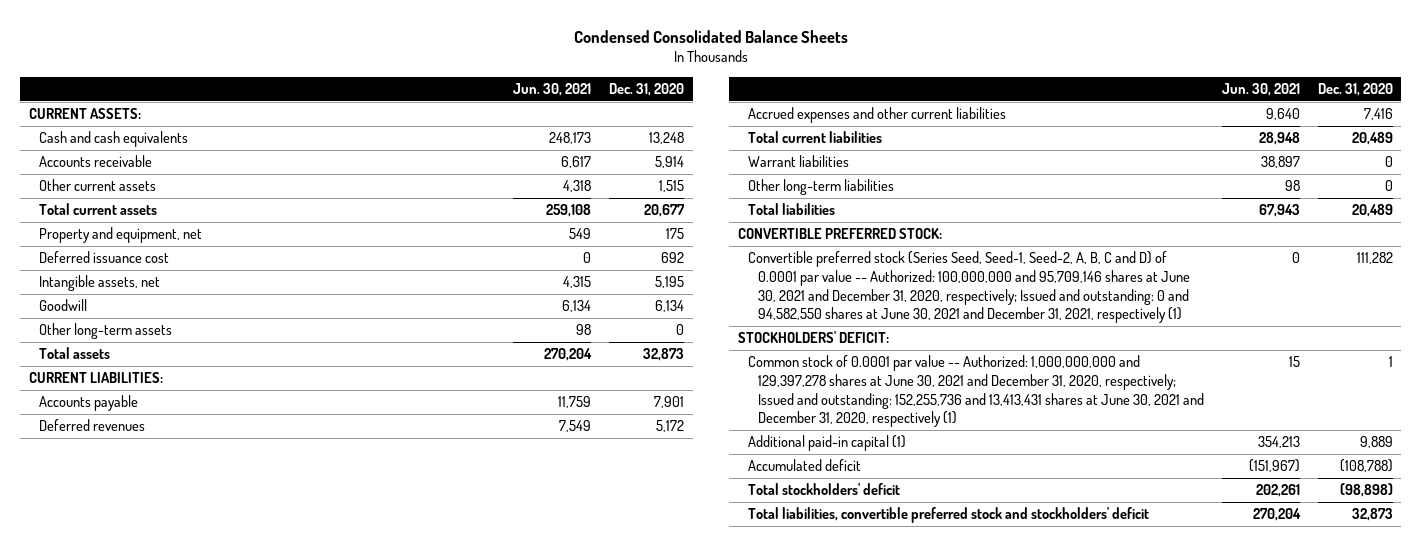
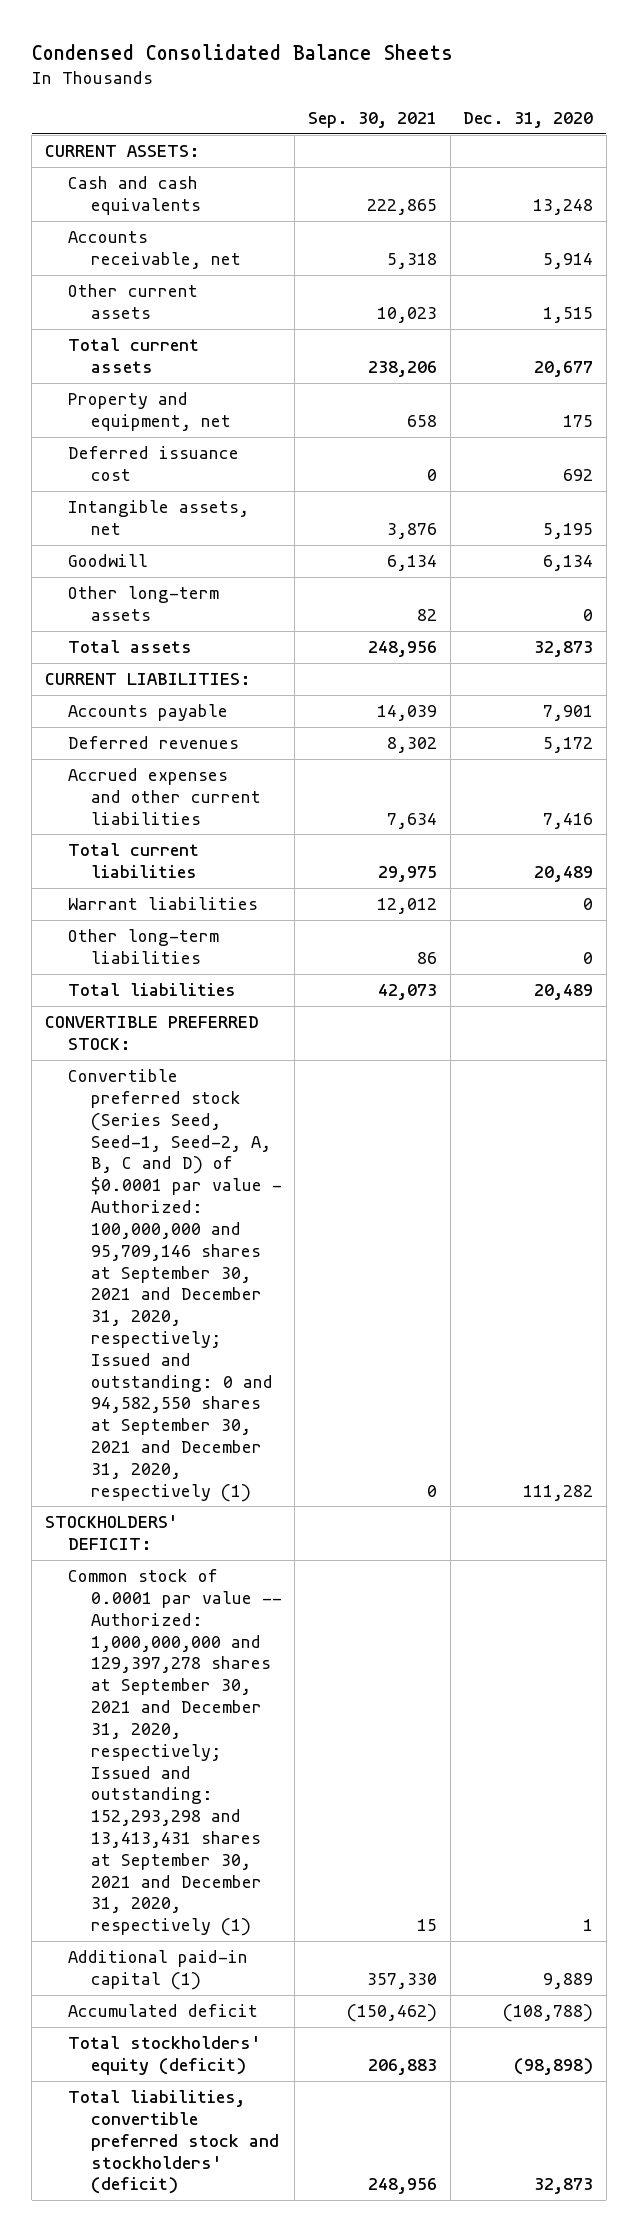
[513,83,592,97] Jun. 30, 2021 -> none
none -> [307,112,437,129] Sep. 30, 2021
[39,155,153,168] Accounts receivable -> [67,231,241,269] Accounts receivable, net
[747,251,1191,324] Convertible preferred stock (Series Seed, Seed-1, Seed-2, A, B, C and D) of 0.0001 par value -- Authorized: 100,000,000 and 95,709,146 shares at June 30, 2021 and December 31, 2020, respectively; Issued and outstanding: 0 and 94,582,550 shares at June 30, 2021 and December 31, 2021, respectively (1) -> [67,1069,282,1502] Convertible preferred stock (Series Seed, Seed-1, Seed-2, A, B, C and D) of $0.0001 par value - Authorized: 100,000,000 and 95,709,146 shares at September 30, 2021 and December 31, 2020, respectively; Issued and outstanding: 0 and 94,582,550 shares at September 30, 2021 and December 31, 2020, respectively (1)
[747,355,1205,428] Common stock of 0.0001 par value -- Authorized: 1,000,000,000 and 129,397,278 shares at June 30, 2021 and December 31, 2020, respectively; Issued and outstanding: 152,255,736 and 13,413,431 shares at June 30, 2021 and December 31, 2020, respectively (1) -> [67,1569,282,1937] Common stock of 0.0001 par value -- Authorized: 1,000,000,000 and 129,397,278 shares at September 30, 2021 and December 31, 2020, respectively; Issued and outstanding: 152,293,298 and 13,413,431 shares at September 30, 2021 and December 31, 2020, respectively (1)
[747,483,900,496] Total stockholders' deficit -> [67,2036,261,2075] Total stockholders' equity (deficit)
[747,507,1149,524] Total liabilities, convertible preferred stock and stockholders' deficit -> [67,2090,279,2195] Total liabilities, convertible preferred stock and stockholders' (deficit)

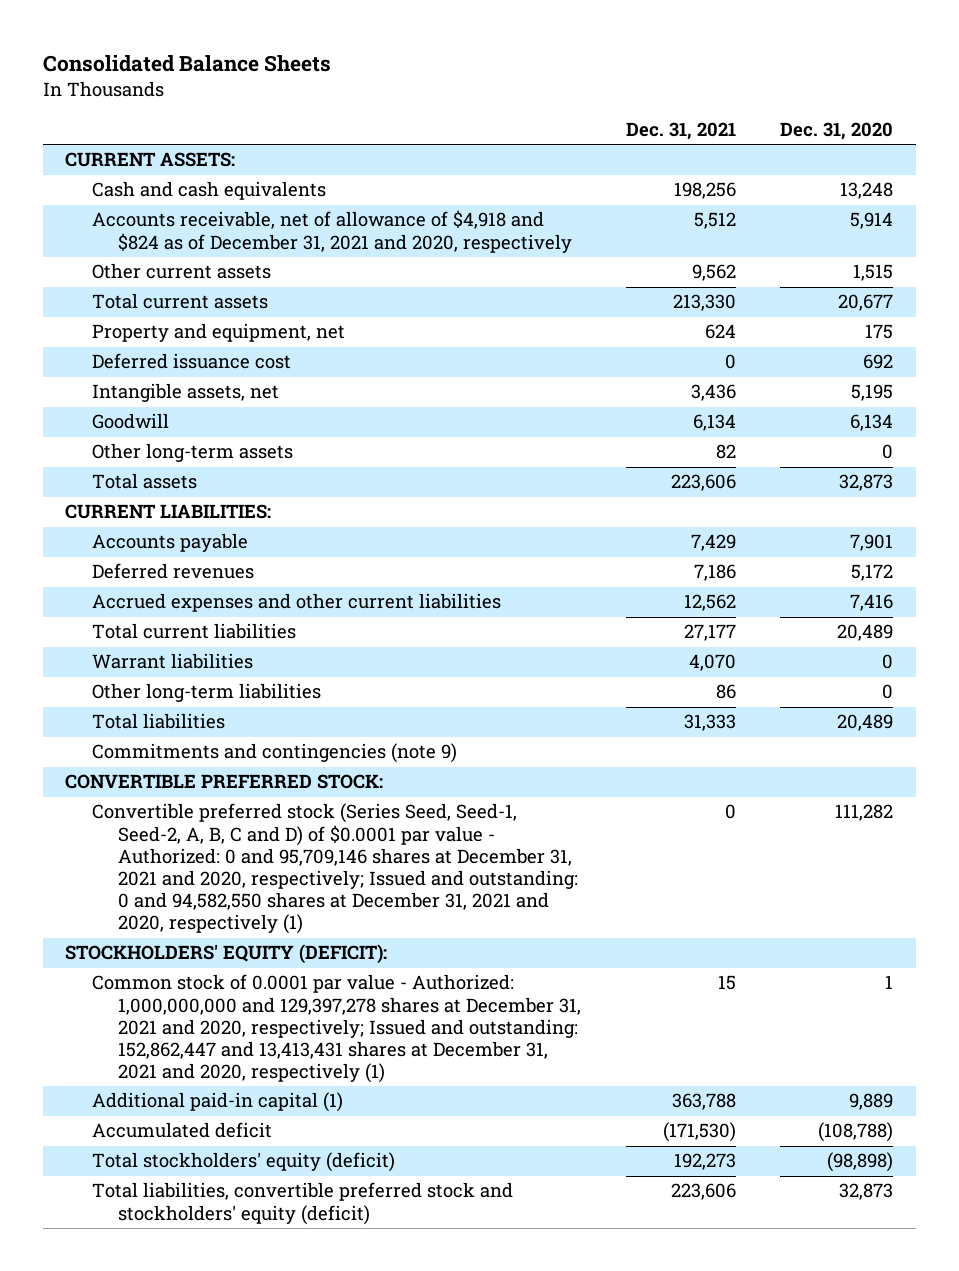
[31,43,453,60] Condensed Consolidated Balance Sheets -> [42,55,331,73] Consolidated Balance Sheets
[307,112,437,129] Sep. 30, 2021 -> none
none -> [625,121,736,140] Dec. 31, 2021
[67,231,241,269] Accounts receivable, net -> [91,210,573,253] Accounts receivable, net of allowance of $4,918 and $824 as of December 31, 2021 and 2020, respectively
none -> [91,743,457,764] Commitments and contingencies (note 9)
[67,1069,282,1502] Convertible preferred stock (Series Seed, Seed-1, Seed-2, A, B, C and D) of $0.0001 par value - Authorized: 100,000,000 and 95,709,146 shares at September 30, 2021 and December 31, 2020, respectively; Issued and outstanding: 0 and 94,582,550 shares at September 30, 2021 and December 31, 2020, respectively (1) -> [91,803,579,935] Convertible preferred stock (Series Seed, Seed-1, Seed-2, A, B, C and D) of $0.0001 par value - Authorized: 0 and 95,709,146 shares at December 31, 2021 and 2020, respectively; Issued and outstanding: 0 and 94,582,550 shares at December 31, 2021 and 2020, respectively (1)
[45,1515,179,1550] STOCKHOLDERS' DEFICIT: -> [65,944,388,965] STOCKHOLDERS' EQUITY (DEFICIT):
[67,1569,282,1937] Common stock of 0.0001 par value -- Authorized: 1,000,000,000 and 129,397,278 shares at September 30, 2021 and December 31, 2020, respectively; Issued and outstanding: 152,293,298 and 13,413,431 shares at September 30, 2021 and December 31, 2020, respectively (1) -> [91,974,582,1084] Common stock of 0.0001 par value - Authorized: 1,000,000,000 and 129,397,278 shares at December 31, 2021 and 2020, respectively; Issued and outstanding: 152,862,447 and 13,413,431 shares at December 31, 2021 and 2020, respectively (1)
[67,2090,279,2195] Total liabilities, convertible preferred stock and stockholders' (deficit) -> [91,1182,513,1225] Total liabilities, convertible preferred stock and stockholders' equity (deficit)

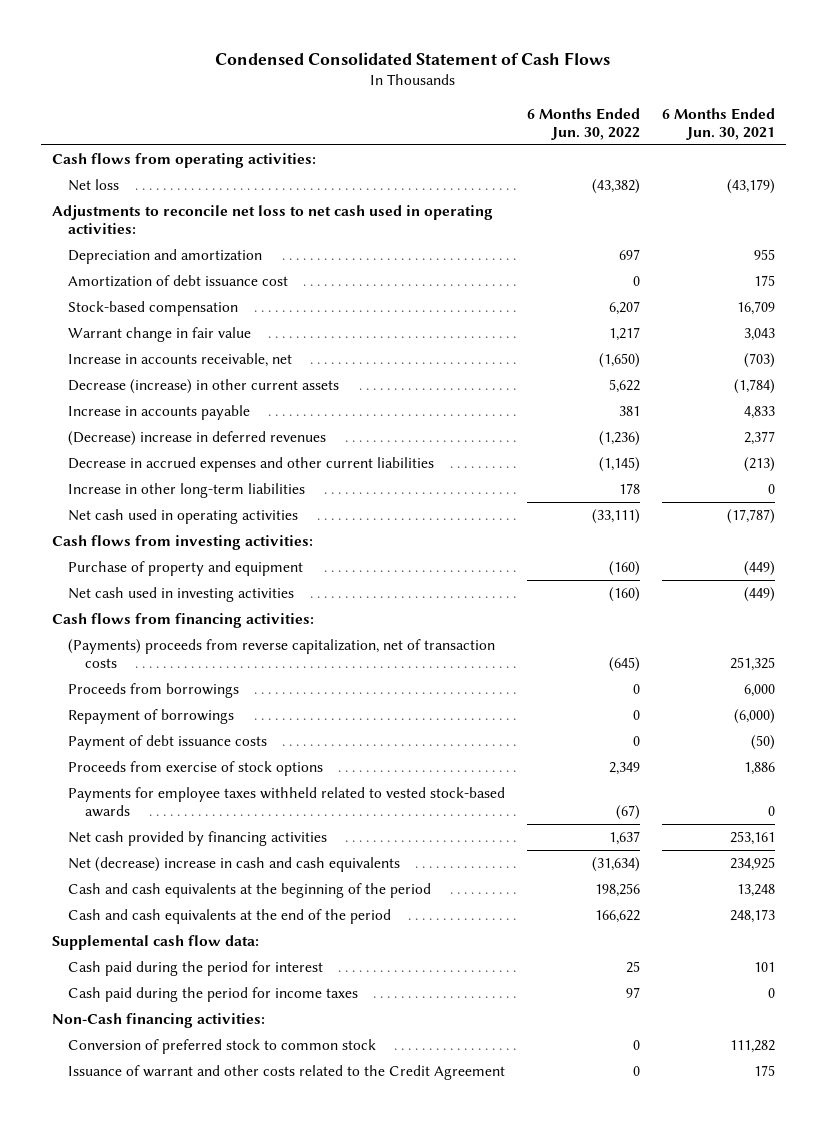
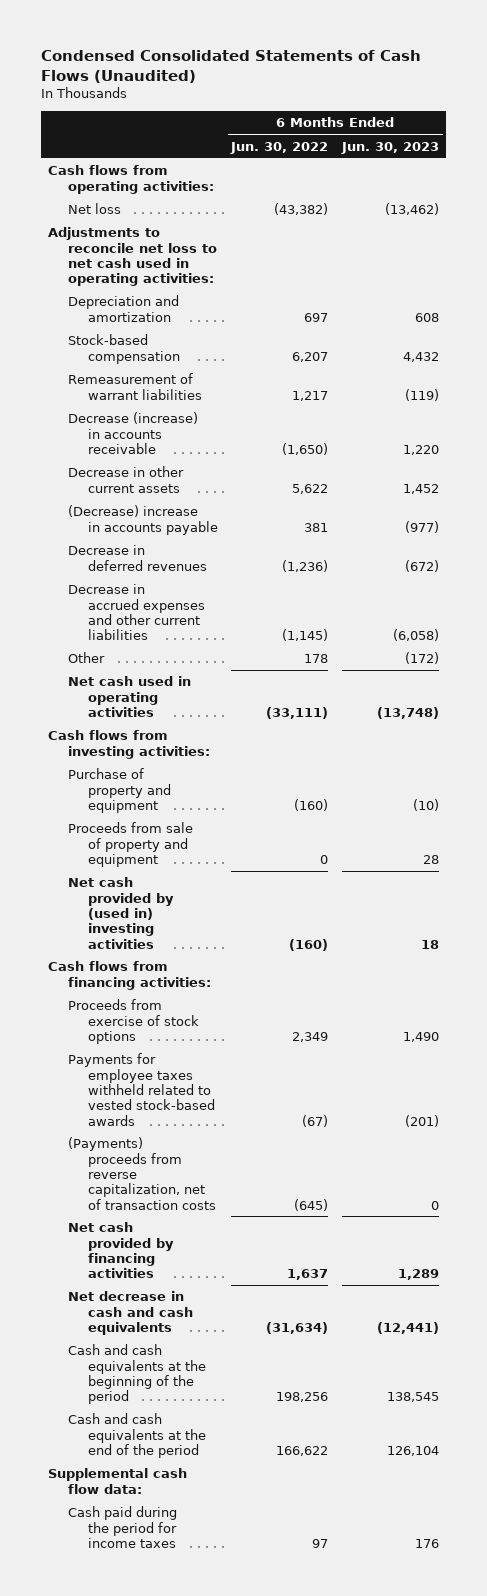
[215,51,611,65] Condensed Consolidated Statement of Cash Flows -> [40,49,421,83] Condensed Consolidated Statements of Cash Flows (Unaudited)
[661,107,775,141] 6 Months Ended Jun. 30, 2021 -> none
none -> [341,141,440,154] Jun. 30, 2023
[68,274,289,287] Amortization of debt issuance cost -> none
[68,326,252,342] Warrant change in fair value -> [67,373,202,400] Remeasurement of warrant liabilities
[68,352,293,367] Increase in accounts receivable, net -> [67,412,198,454] Decrease (increase) in accounts receivable
[68,378,340,394] Decrease (increase) in other current assets -> [67,466,184,493] Decrease in other current assets
[68,404,251,420] Increase in accounts payable -> [67,505,218,535] (Decrease) increase in accounts payable
[68,430,327,446] (Decrease) increase in deferred revenues -> [67,545,207,571] Decrease in deferred revenues
[68,482,306,498] Increase in other long-term liabilities -> [67,652,105,664] Other
none -> [67,822,193,867] Proceeds from sale of property and equipment
[68,586,295,602] Net cash used in investing activities -> [67,877,174,949] Net cash provided by (used in) investing activities
[68,682,240,698] Proceeds from borrowings -> none
[68,708,235,724] Repayment of borrowings -> none
[68,734,268,750] Payment of debt issuance costs -> none
[68,638,496,669] (Payments) proceeds from reverse capitalization, net of transaction costs -> [67,1137,216,1210] (Payments) proceeds from reverse capitalization, net of transaction costs
[68,856,401,872] Net (decrease) increase in cash and cash equivalents -> [67,1291,193,1335] Net decrease in cash and cash equivalents
[68,960,324,976] Cash paid during the period for interest -> none
[51,1012,265,1028] Non-Cash financing activities: -> none
[68,1038,377,1054] Conversion of preferred stock to common stock -> none
[68,1064,506,1080] Issuance of warrant and other costs related to the Credit Agreement -> none

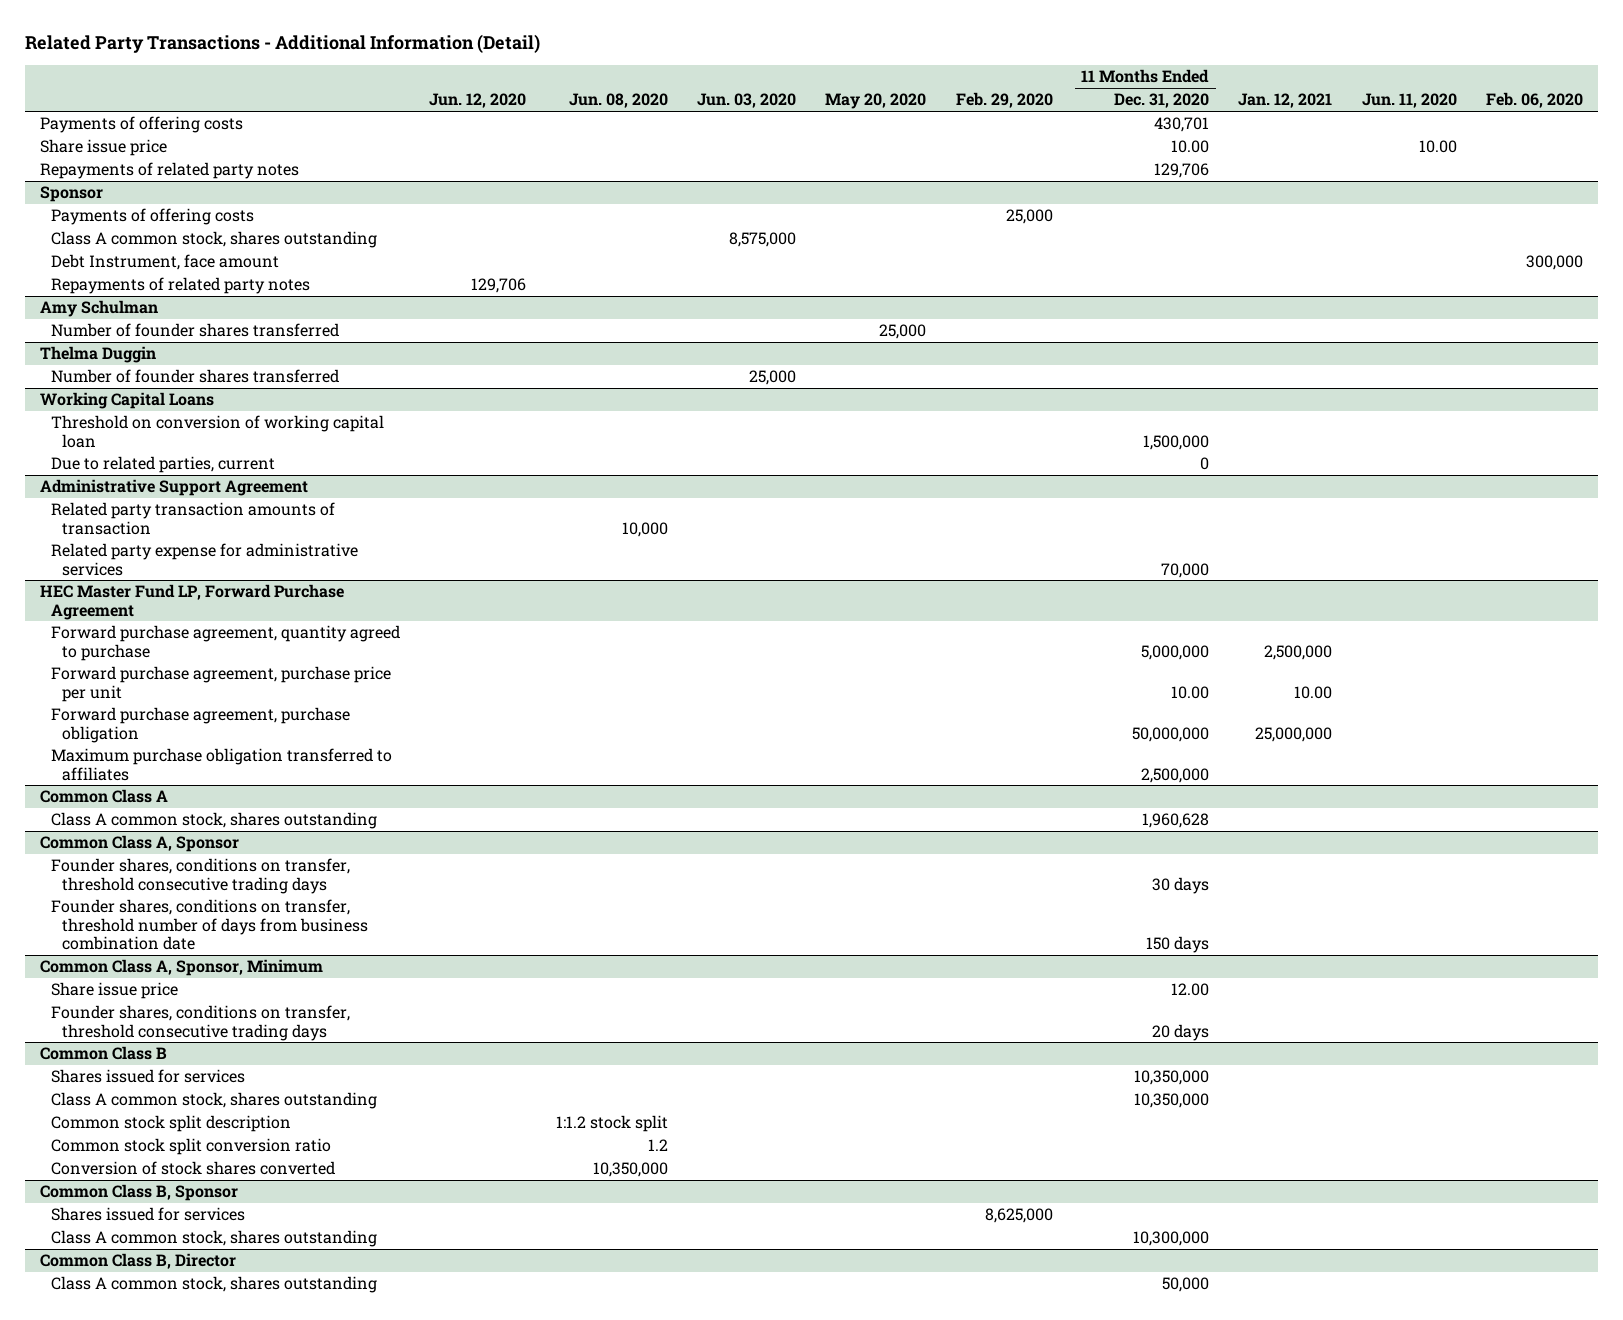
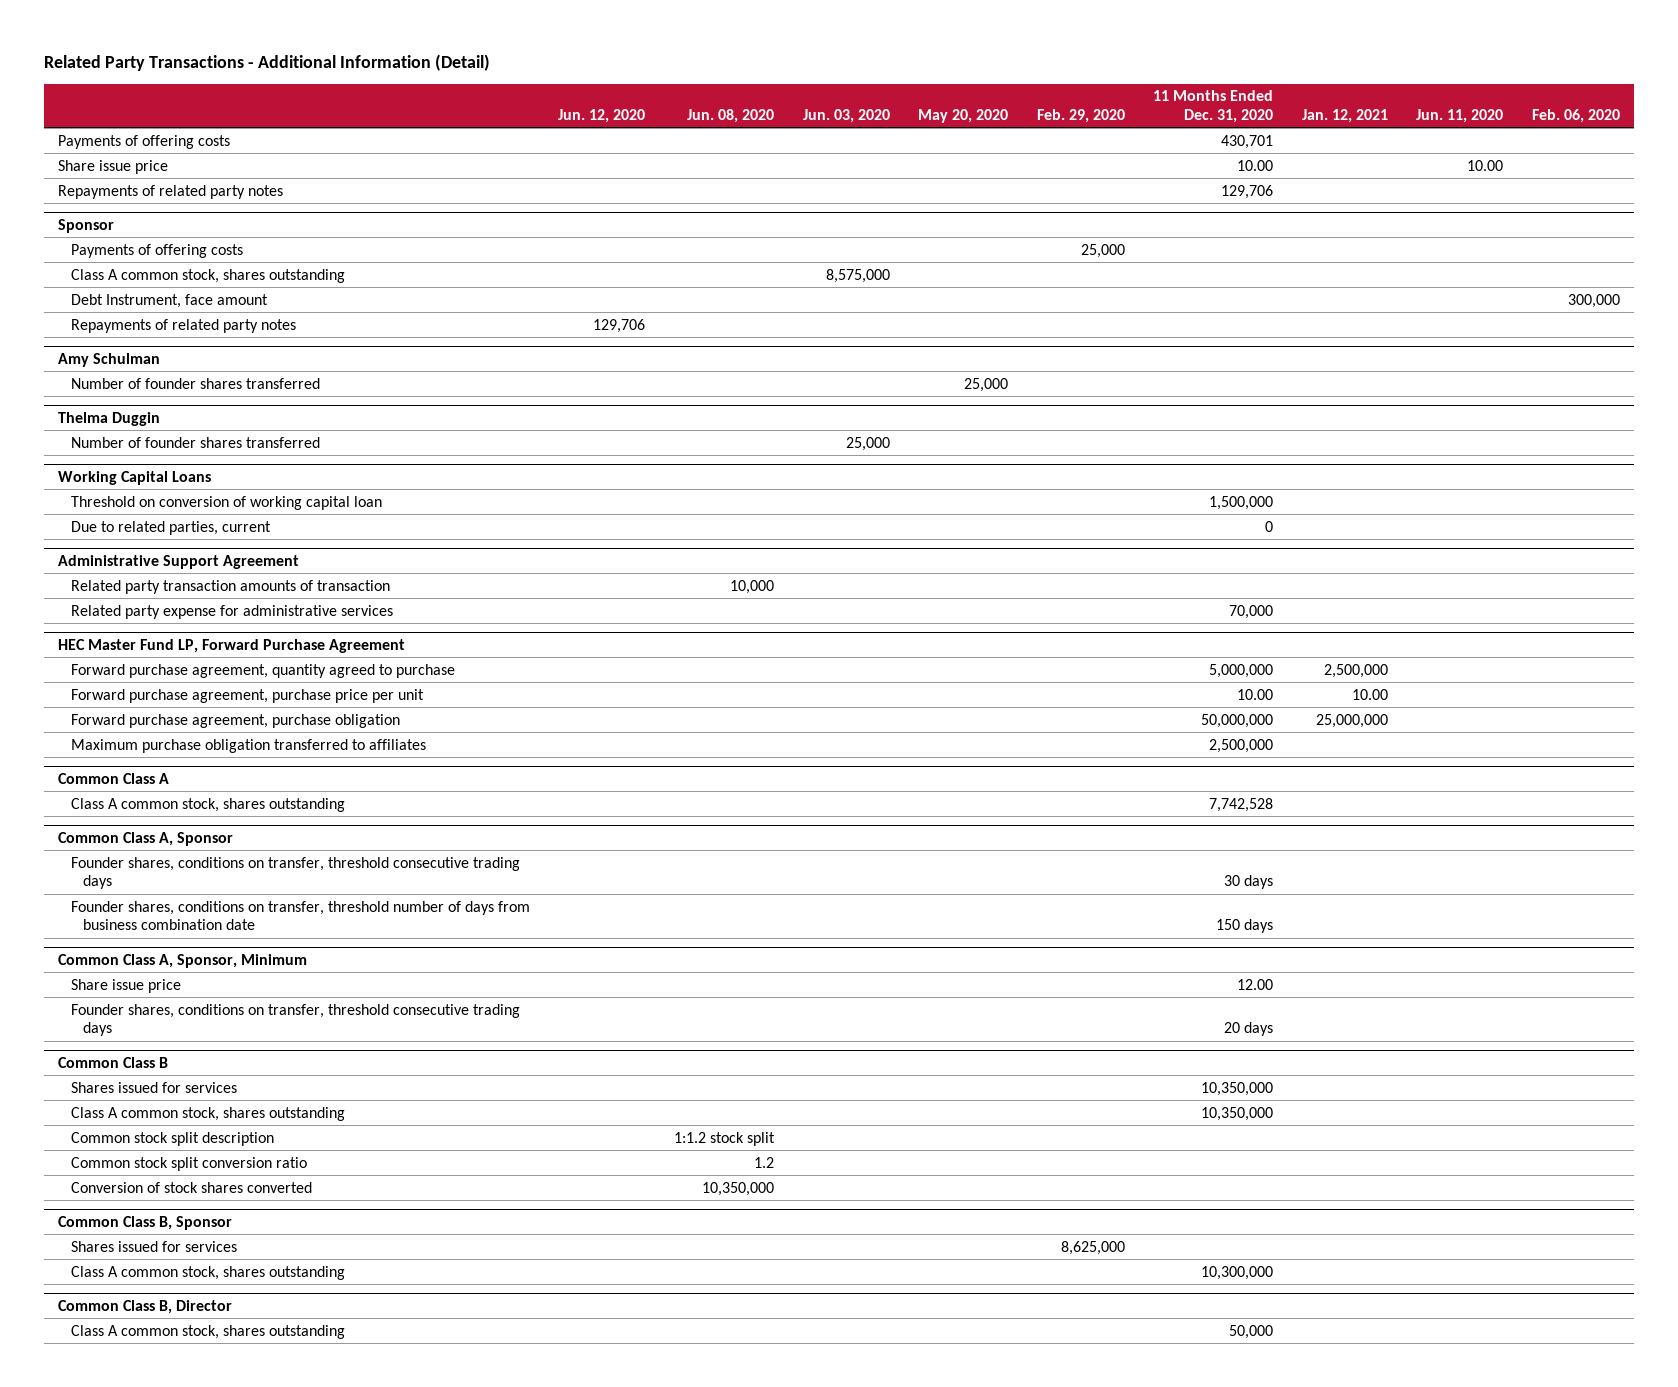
[1141,813,1209,829] 1,960,628 -> [1209,797,1274,812] 7,742,528

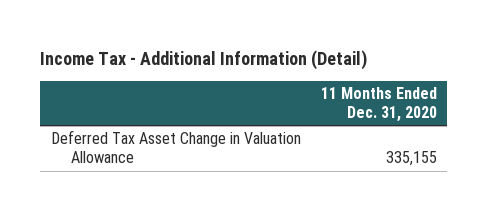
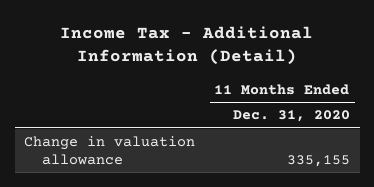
[50,130,301,164] Deferred Tax Asset Change in Valuation Allowance -> [24,136,196,165] Change in valuation allowance

